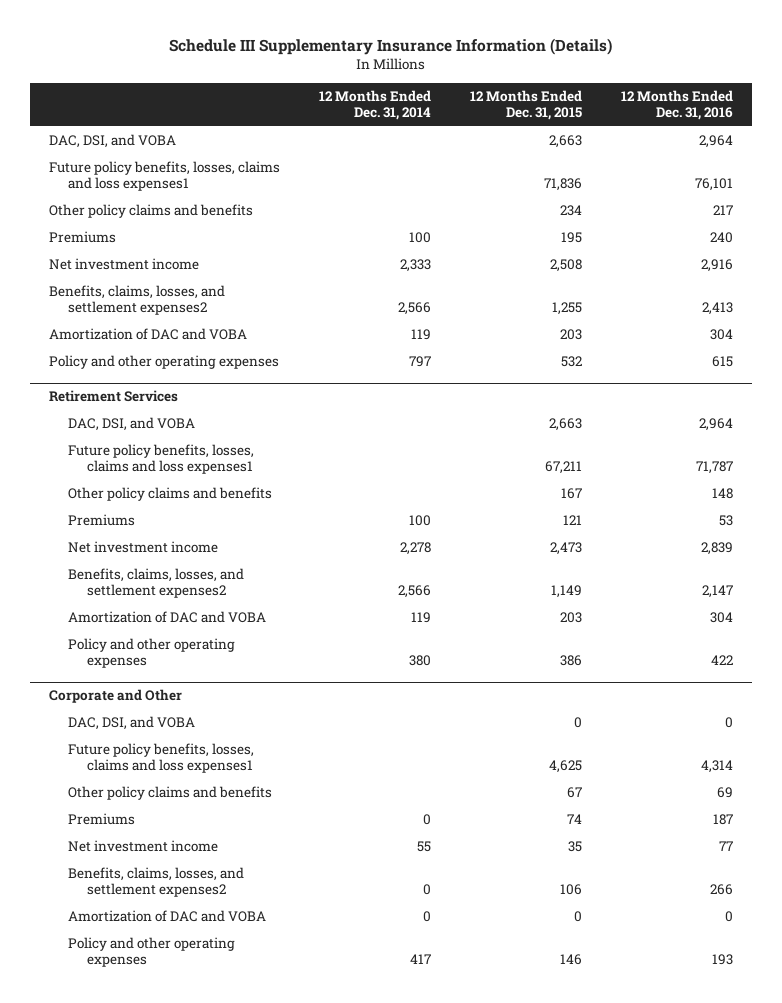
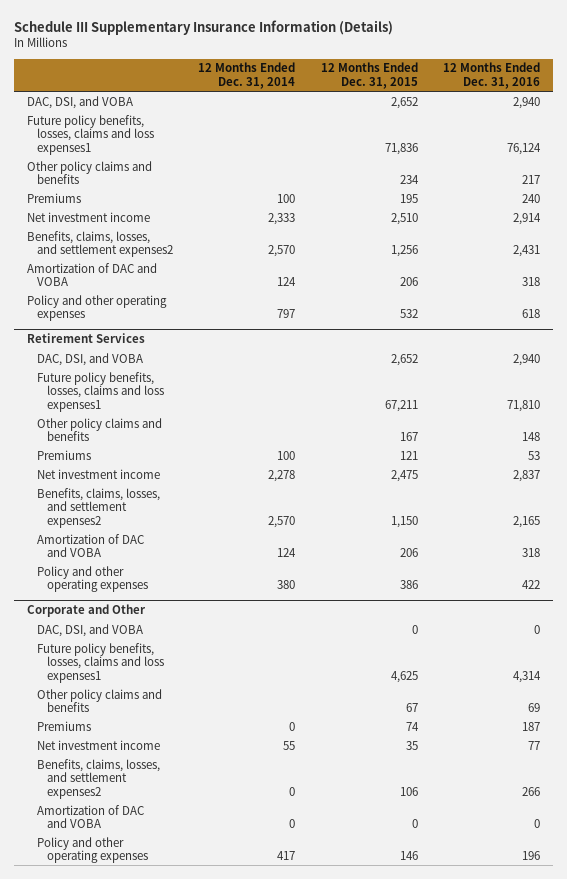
[548,135,582,149] 2,663 -> [390,96,418,109] 2,652
[698,135,733,149] 2,964 -> [513,96,541,109] 2,940
[694,178,733,192] 76,101 -> [507,142,542,155] 76,124
[549,259,582,273] 2,508 -> [390,212,418,225] 2,510
[700,259,733,273] 2,916 -> [513,212,542,225] 2,914
[397,302,431,316] 2,566 -> [268,245,296,258] 2,570
[551,302,582,316] 1,255 -> [390,245,418,258] 1,256
[701,302,733,316] 2,413 -> [513,245,541,258] 2,431
[410,329,431,341] 119 -> [277,277,297,287] 124
[559,329,582,341] 203 -> [399,277,418,287] 206
[709,329,733,341] 304 -> [522,277,541,287] 318
[711,356,733,368] 615 -> [522,309,541,319] 618
[548,418,582,432] 2,663 -> [390,353,418,366] 2,652
[698,418,733,432] 2,964 -> [513,353,541,366] 2,940
[695,461,733,475] 71,787 -> [507,399,541,412] 71,810
[549,542,582,556] 2,473 -> [390,469,418,482] 2,475
[700,542,733,556] 2,839 -> [513,469,541,482] 2,837
[397,585,431,599] 2,566 -> [268,515,296,528] 2,570
[550,585,582,599] 1,149 -> [390,515,418,528] 1,150
[701,585,733,599] 2,147 -> [513,515,541,528] 2,165
[410,612,431,624] 119 -> [277,548,297,558] 124
[559,612,582,624] 203 -> [399,548,418,558] 206
[709,612,733,624] 304 -> [522,548,541,558] 318
[711,954,733,966] 193 -> [522,851,541,861] 196

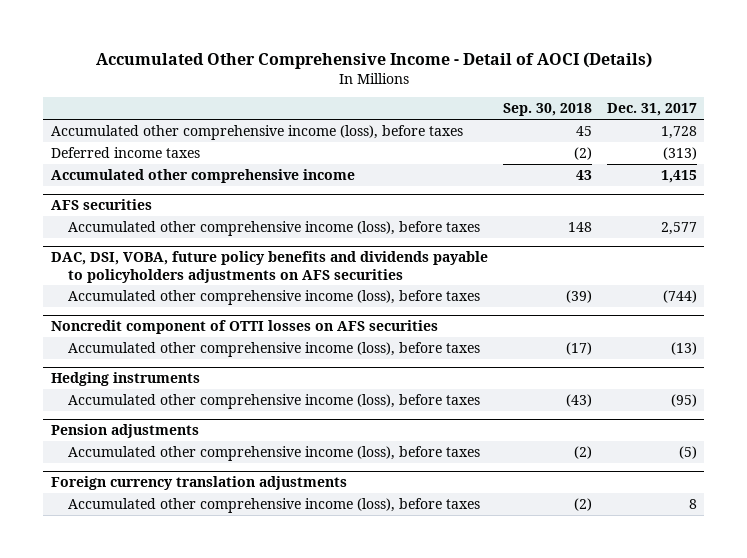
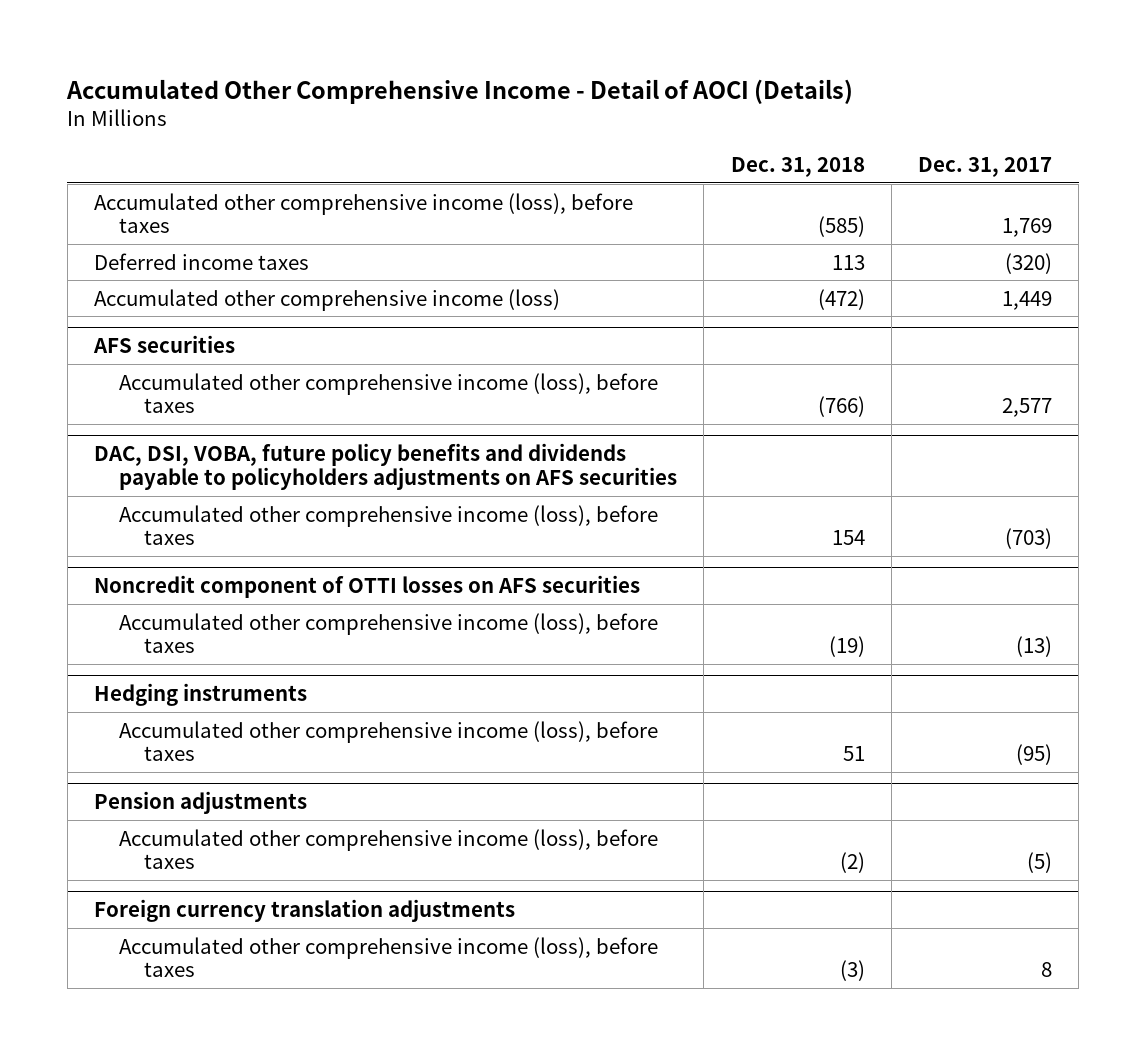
[502,103,592,117] Sep. 30, 2018 -> none
none -> [730,156,865,177] Dec. 31, 2018
[660,125,697,139] 1,728 -> [1002,218,1053,238] 1,769
[662,146,697,160] (313) -> [1005,252,1053,274] (320)
[50,168,355,183] Accumulated other comprehensive income -> [93,288,560,311] Accumulated other comprehensive income (loss)
[660,169,697,183] 1,415 -> [1002,290,1053,310] 1,449
[662,289,697,303] (744) -> [1005,528,1053,550] (703)

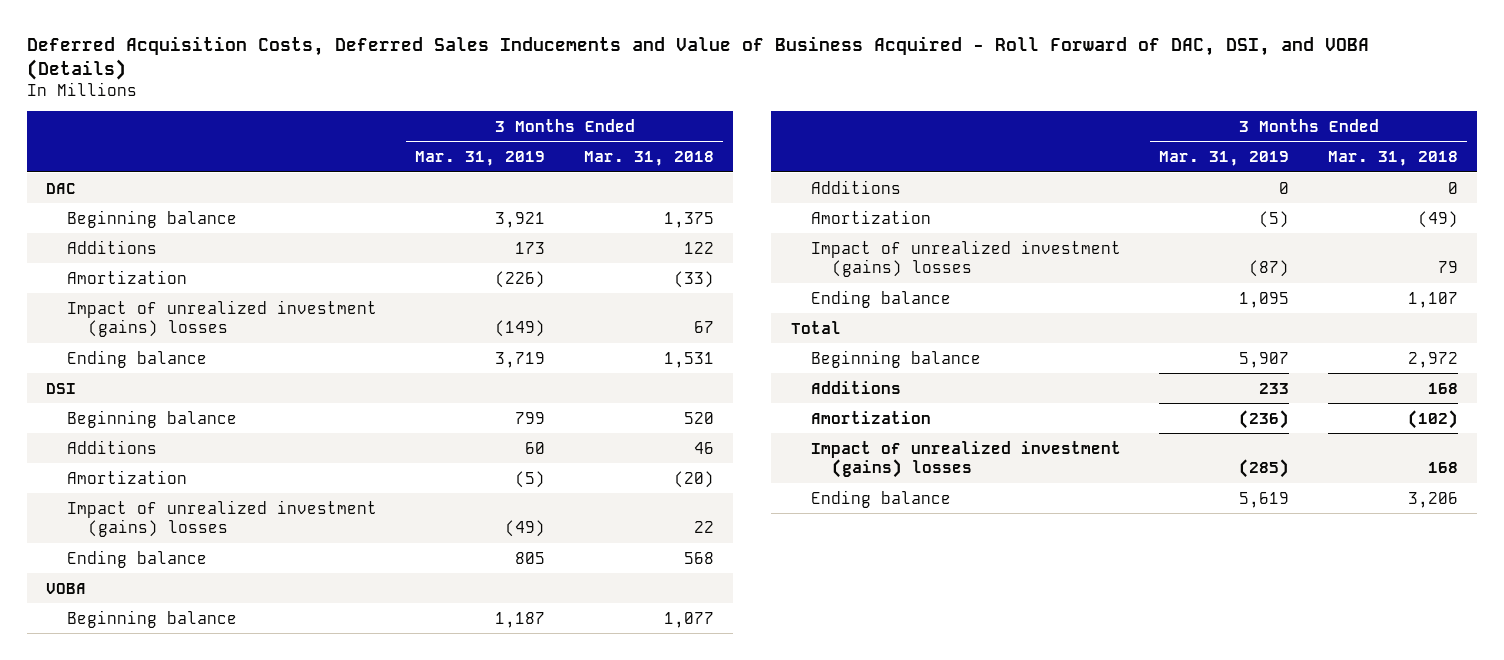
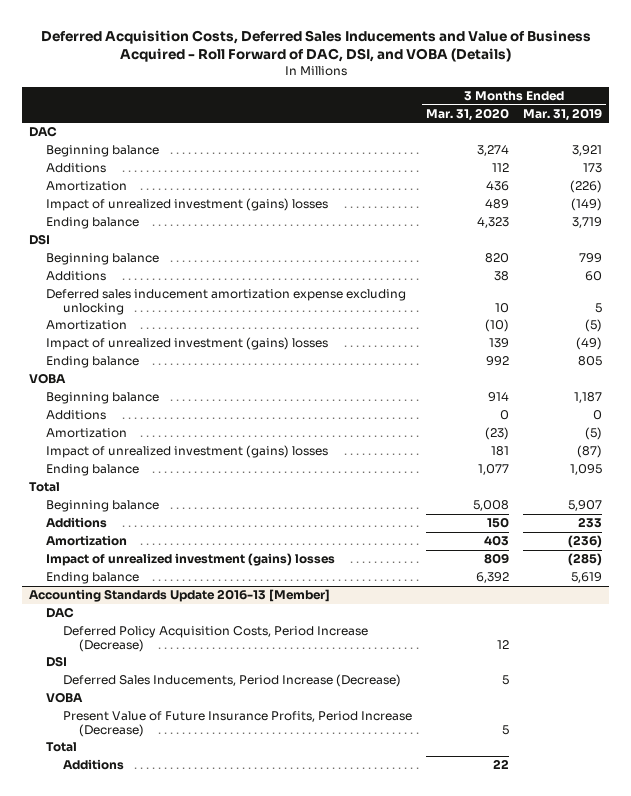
[583,151,714,167] Mar. 31, 2018 -> none
none -> [425,107,509,121] Mar. 31, 2020
none -> [45,289,406,315] Deferred sales inducement amortization expense excluding unlocking
none -> [29,589,331,603] Accounting Standards Update 2016-13 [Member]
none -> [45,607,74,619] DAC
none -> [62,626,368,652] Deferred Policy Acquisition Costs, Period Increase (Decrease)
none -> [45,656,67,668] DSI
none -> [62,674,401,688] Deferred Sales Inducements, Period Increase (Decrease)
none -> [45,692,83,704] VOBA
none -> [62,711,412,737] Present Value of Future Insurance Profits, Period Increase (Decrease)
none -> [45,742,77,753] Total
none -> [62,759,124,771] Additions

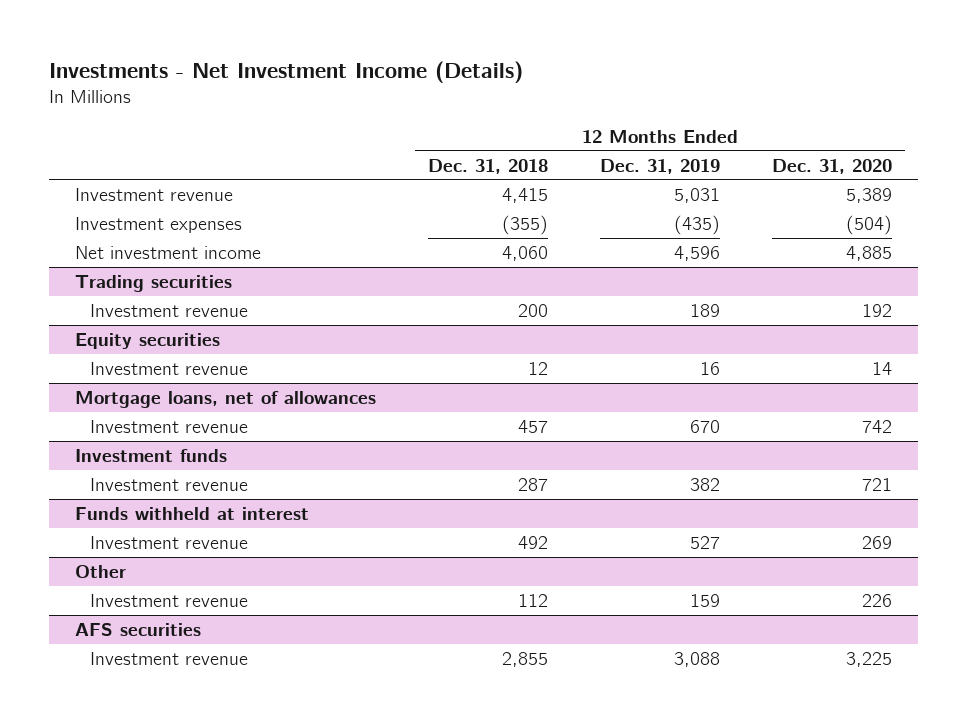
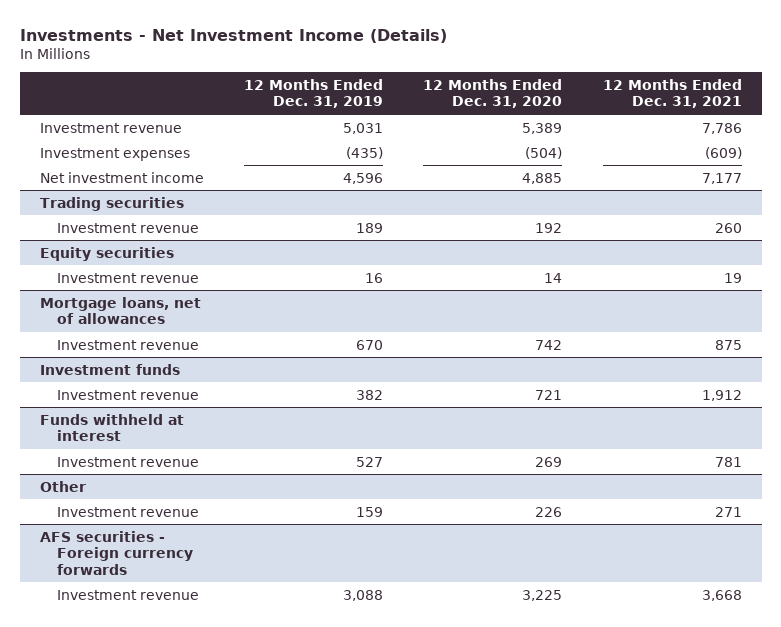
[428,158,549,174] Dec. 31, 2018 -> none
none -> [602,78,742,109] 12 Months Ended Dec. 31, 2021
[74,622,201,636] AFS securities -> [39,530,194,575] AFS securities - Foreign currency forwards

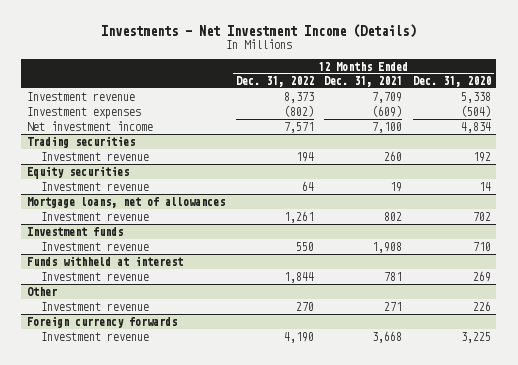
[244,78,384,109] 12 Months Ended Dec. 31, 2019 -> none
none -> [235,76,314,88] Dec. 31, 2022
[522,122,563,134] 5,389 -> [461,91,492,103] 5,338
[701,122,742,134] 7,786 -> [372,91,403,103] 7,709
[522,172,563,184] 4,885 -> [461,121,492,133] 4,834
[701,172,742,184] 7,177 -> [372,121,403,133] 7,100
[535,339,563,350] 742 -> [473,211,492,221] 702
[714,339,742,350] 875 -> [384,211,403,221] 802
[535,389,563,400] 721 -> [473,241,492,251] 710
[701,389,742,401] 1,912 -> [372,241,403,253] 1,908
[39,530,194,575] AFS securities - Foreign currency forwards -> [26,315,177,328] Foreign currency forwards

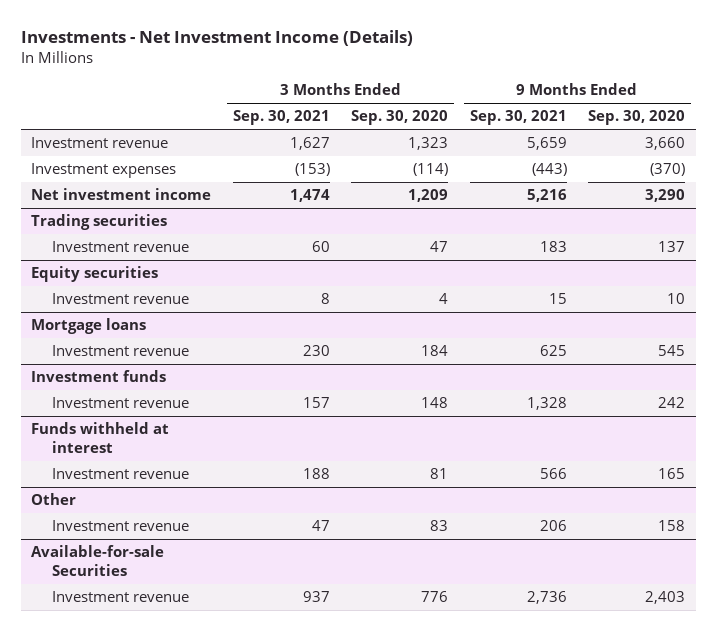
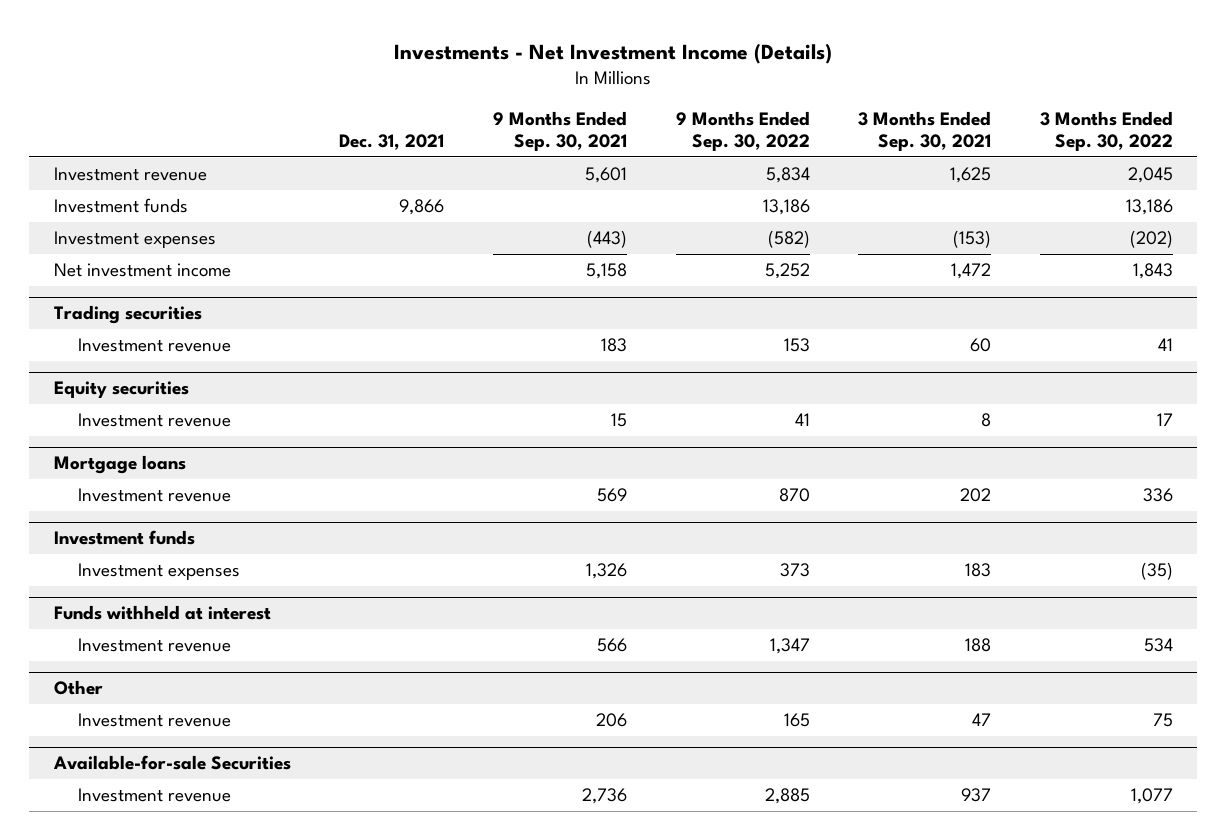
[351,110,449,126] Sep. 30, 2020 -> none
[588,110,686,126] Sep. 30, 2020 -> none
none -> [339,134,445,151] Dec. 31, 2021
none -> [675,110,810,152] 9 Months Ended Sep. 30, 2022
none -> [1039,110,1173,152] 3 Months Ended Sep. 30, 2022
[289,137,330,151] 1,627 -> [950,167,992,184] 1,625
[526,137,567,151] 5,659 -> [584,167,627,184] 5,601
none -> [53,198,188,214] Investment funds
[289,189,330,203] 1,474 -> [951,263,992,280] 1,472
[526,189,567,203] 5,216 -> [585,263,627,280] 5,158
[302,345,330,357] 230 -> [960,488,992,503] 202
[539,345,567,357] 625 -> [596,488,627,503] 569
[52,397,190,409] Investment revenue -> none
none -> [77,563,240,581] Investment expenses

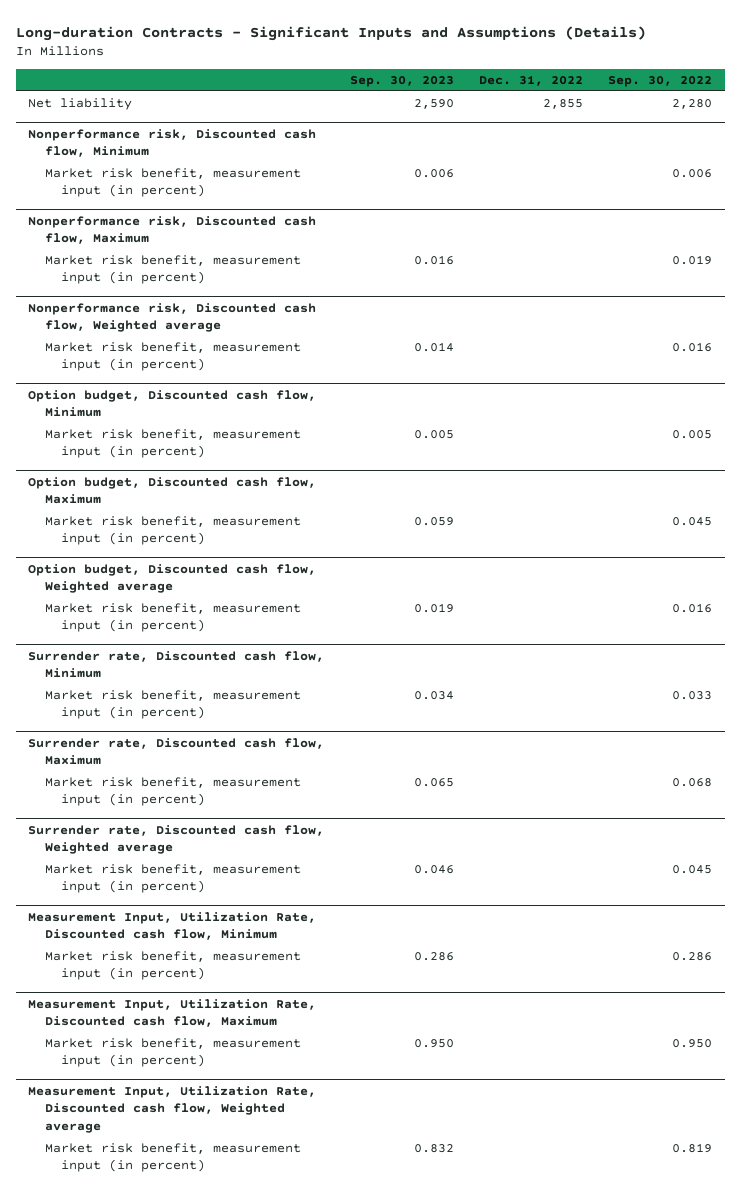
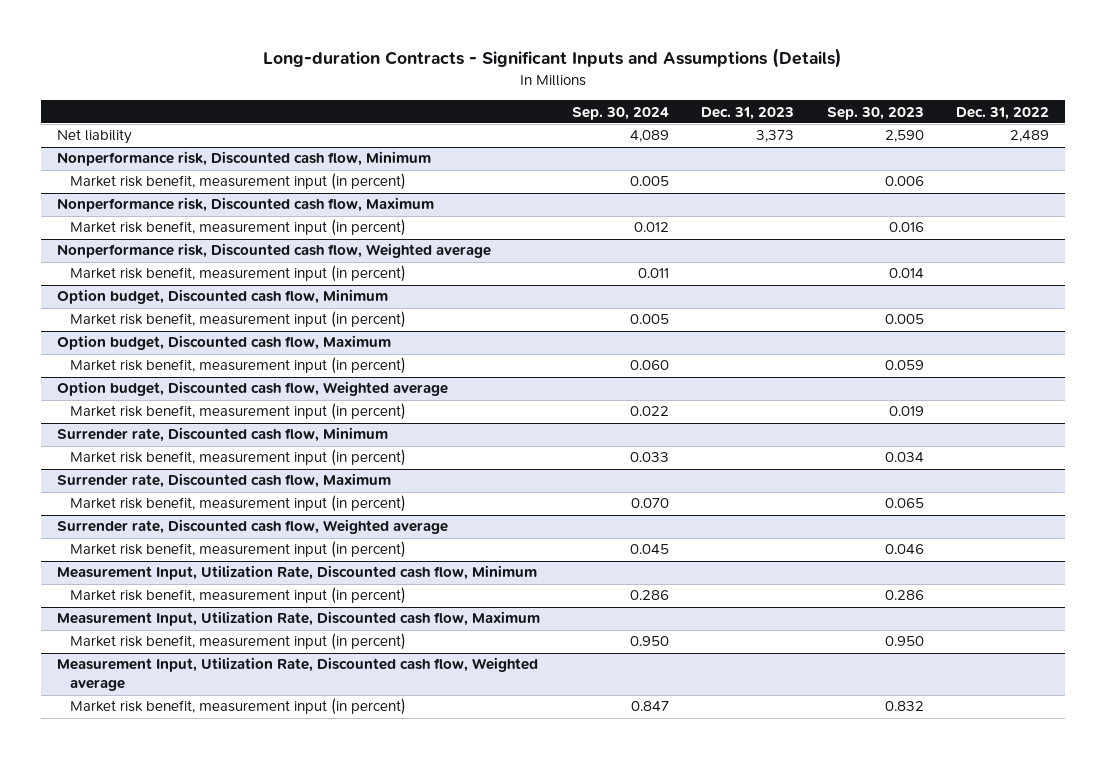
[608,75,713,87] Sep. 30, 2022 -> none
none -> [572,106,670,120] Sep. 30, 2024
none -> [701,106,795,120] Dec. 31, 2023
[542,98,583,109] 2,855 -> [1009,130,1049,143] 2,489

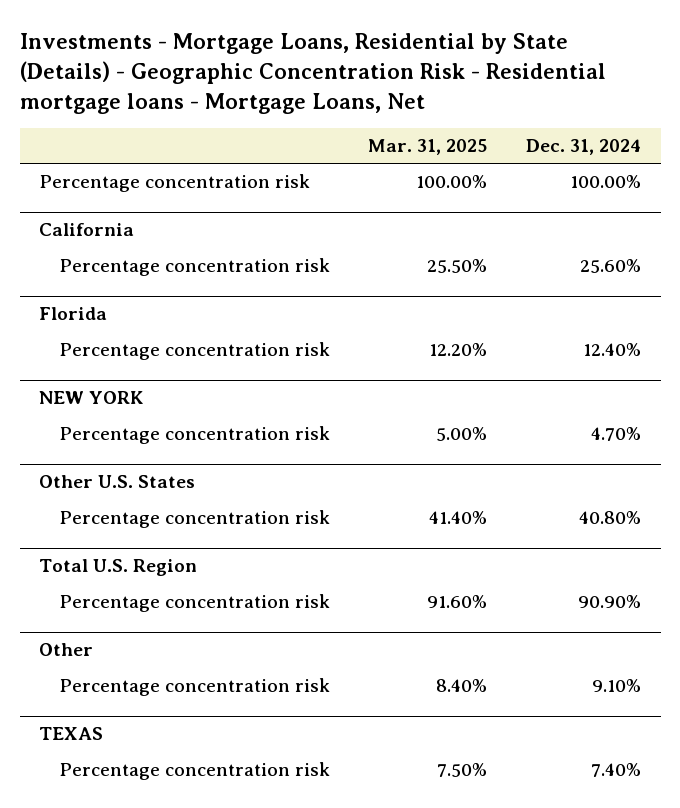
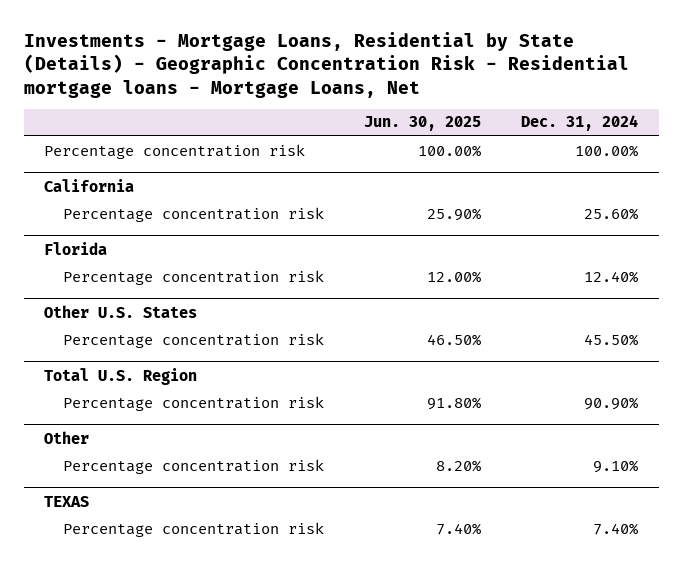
[368,139,488,156] Mar. 31, 2025 -> none
none -> [364,116,482,132] Jun. 30, 2025
[38,391,144,405] NEW YORK -> none
[58,426,330,445] Percentage concentration risk -> none
[579,511,642,525] 40.80% -> [584,333,639,346] 45.50%

